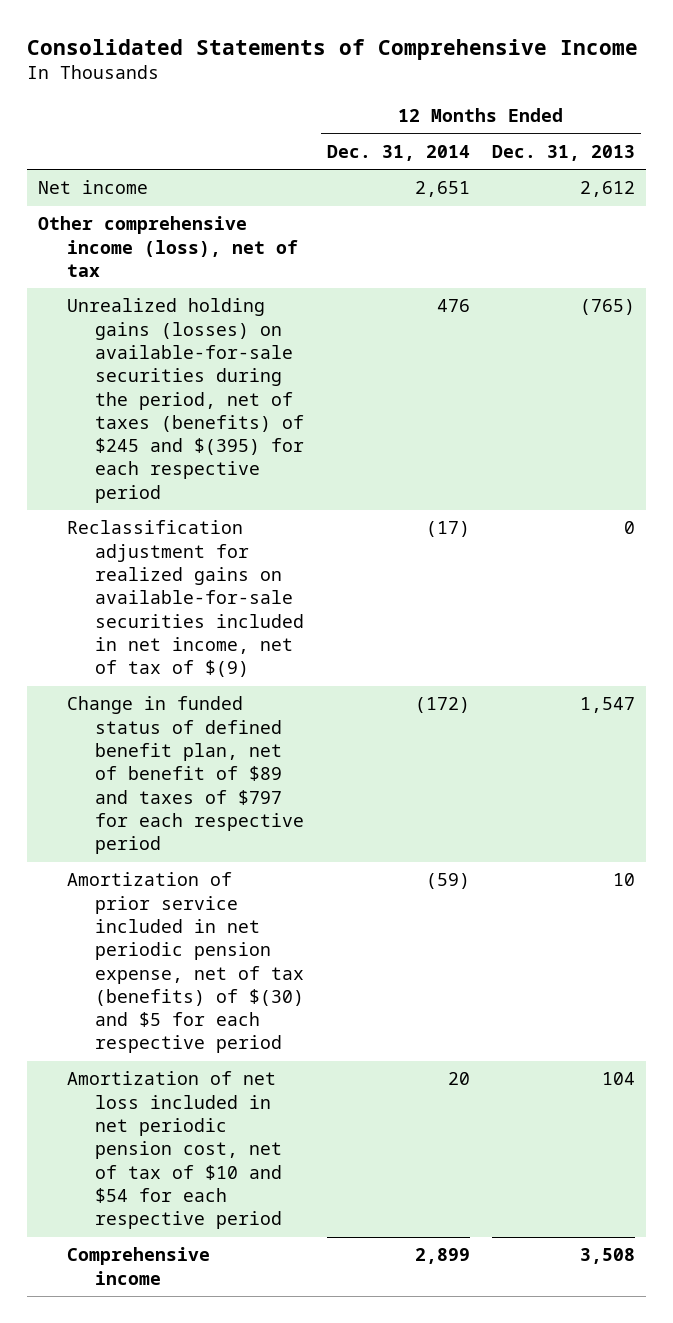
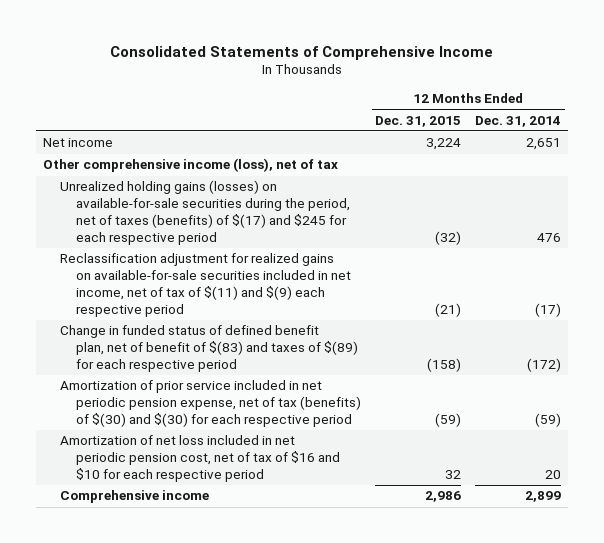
[492,144,636,161] Dec. 31, 2013 -> none
none -> [375,115,462,127] Dec. 31, 2015
[66,298,305,503] Unrealized holding gains (losses) on available-for-sale securities during the period, net of taxes (benefits) of $245 and $(395) for each respective period -> [59,180,351,246] Unrealized holding gains (losses) on available-for-sale securities during the period, net of taxes (benefits) of $(17) and $245 for each respective period
[66,520,305,678] Reclassification adjustment for realized gains on available-for-sale securities included in net income, net of tax of $(9) -> [59,253,352,318] Reclassification adjustment for realized gains on available-for-sale securities included in net income, net of tax of $(11) and $(9) each respective period
[66,696,305,855] Change in funded status of defined benefit plan, net of benefit of $89 and taxes of $797 for each respective period -> [59,325,359,373] Change in funded status of defined benefit plan, net of benefit of $(83) and taxes of $(89) for each respective period
[66,872,305,1054] Amortization of prior service included in net periodic pension expense, net of tax (benefits) of $(30) and $5 for each respective period -> [59,380,362,428] Amortization of prior service included in net periodic pension expense, net of tax (benefits) of $(30) and $(30) for each respective period
[66,1071,283,1230] Amortization of net loss included in net periodic pension cost, net of tax of $10 and $54 for each respective period -> [59,435,341,483] Amortization of net loss included in net periodic pension cost, net of tax of $16 and $10 for each respective period

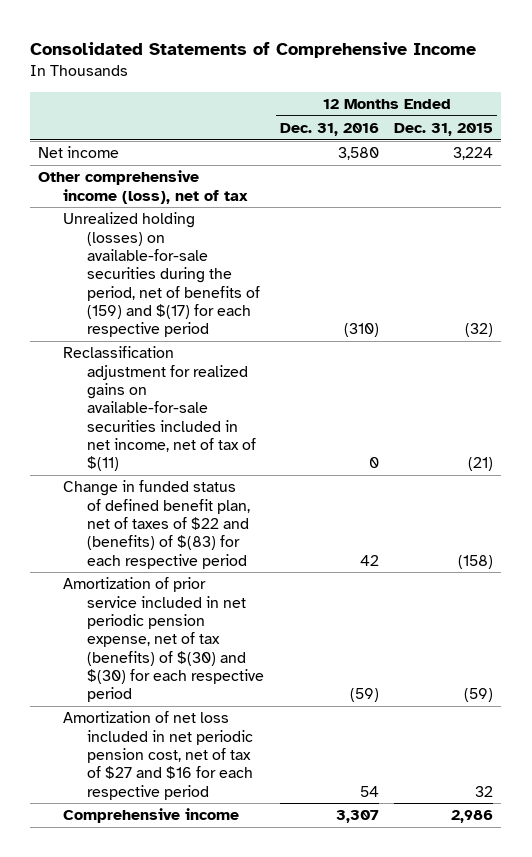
[475,115,562,127] Dec. 31, 2014 -> none
none -> [279,122,379,136] Dec. 31, 2016
[59,180,351,246] Unrealized holding gains (losses) on available-for-sale securities during the period, net of taxes (benefits) of $(17) and $245 for each respective period -> [62,212,260,338] Unrealized holding (losses) on available-for-sale securities during the period, net of benefits of (159) and $(17) for each respective period
[59,253,352,318] Reclassification adjustment for realized gains on available-for-sale securities included in net income, net of tax of $(11) and $(9) each respective period -> [62,346,256,472] Reclassification adjustment for realized gains on available-for-sale securities included in net income, net of tax of $(11)
[59,325,359,373] Change in funded status of defined benefit plan, net of benefit of $(83) and taxes of $(89) for each respective period -> [62,480,250,569] Change in funded status of defined benefit plan, net of taxes of $22 and (benefits) of $(83) for each respective period
[59,435,341,483] Amortization of net loss included in net periodic pension cost, net of tax of $16 and $10 for each respective period -> [62,711,253,800] Amortization of net loss included in net periodic pension cost, net of tax of $27 and $16 for each respective period

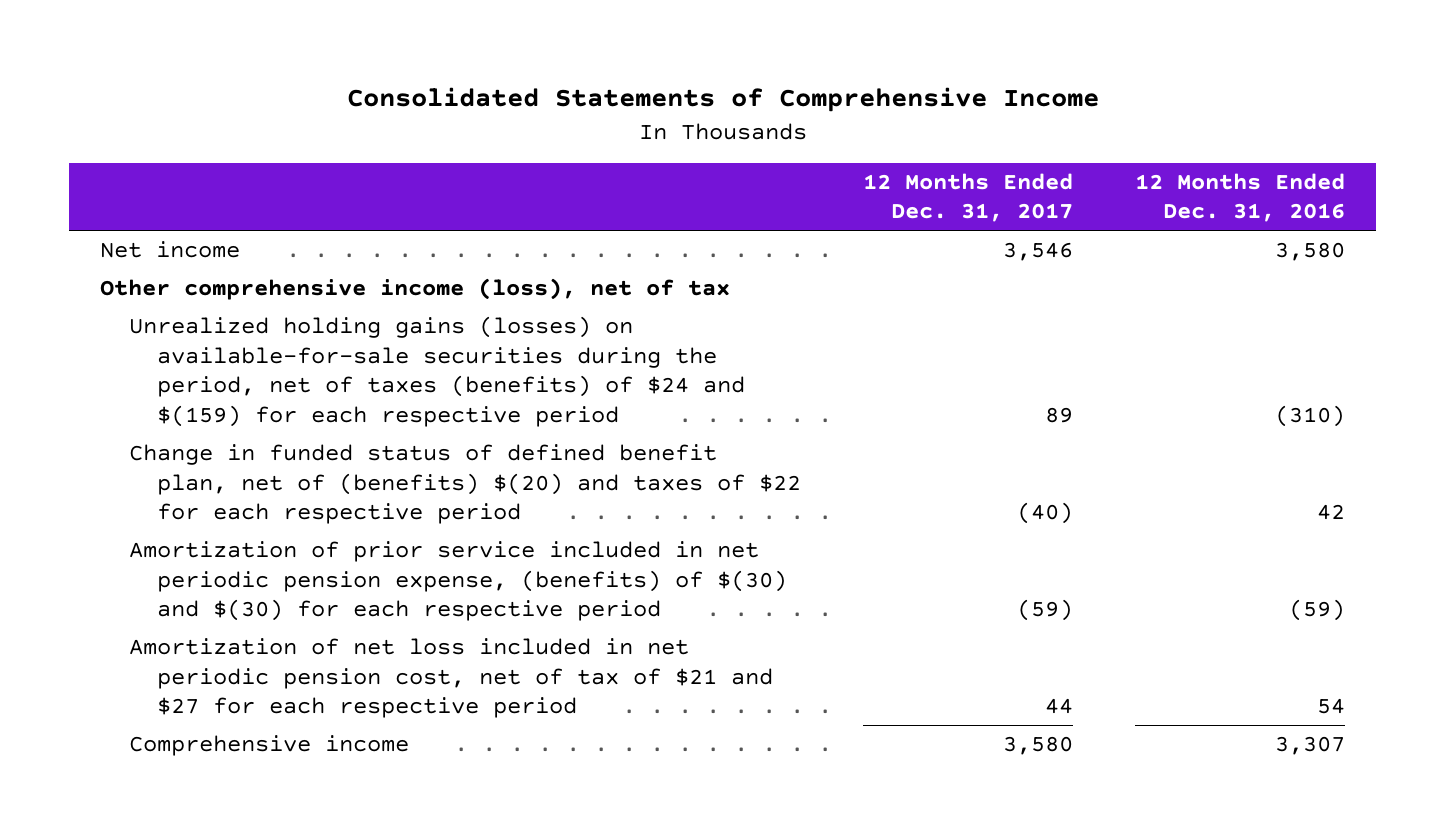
[394,122,494,136] Dec. 31, 2015 -> none
none -> [863,172,1074,223] 12 Months Ended Dec. 31, 2017
[62,346,256,472] Reclassification adjustment for realized gains on available-for-sale securities included in net income, net of tax of $(11) -> none
[62,212,260,338] Unrealized holding (losses) on available-for-sale securities during the period, net of benefits of (159) and $(17) for each respective period -> [128,316,746,427] Unrealized holding gains (losses) on available-for-sale securities during the period, net of taxes (benefits) of $24 and $(159) for each respective period
[62,480,250,569] Change in funded status of defined benefit plan, net of taxes of $22 and (benefits) of $(83) for each respective period -> [128,444,802,525] Change in funded status of defined benefit plan, net of (benefits) $(20) and taxes of $22 for each respective period
[62,577,264,703] Amortization of prior service included in net periodic pension expense, net of tax (benefits) of $(30) and $(30) for each respective period -> [128,541,788,622] Amortization of prior service included in net periodic pension expense, (benefits) of $(30) and $(30) for each respective period
[62,711,253,800] Amortization of net loss included in net periodic pension cost, net of tax of $27 and $16 for each respective period -> [128,638,774,719] Amortization of net loss included in net periodic pension cost, net of tax of $21 and $27 for each respective period

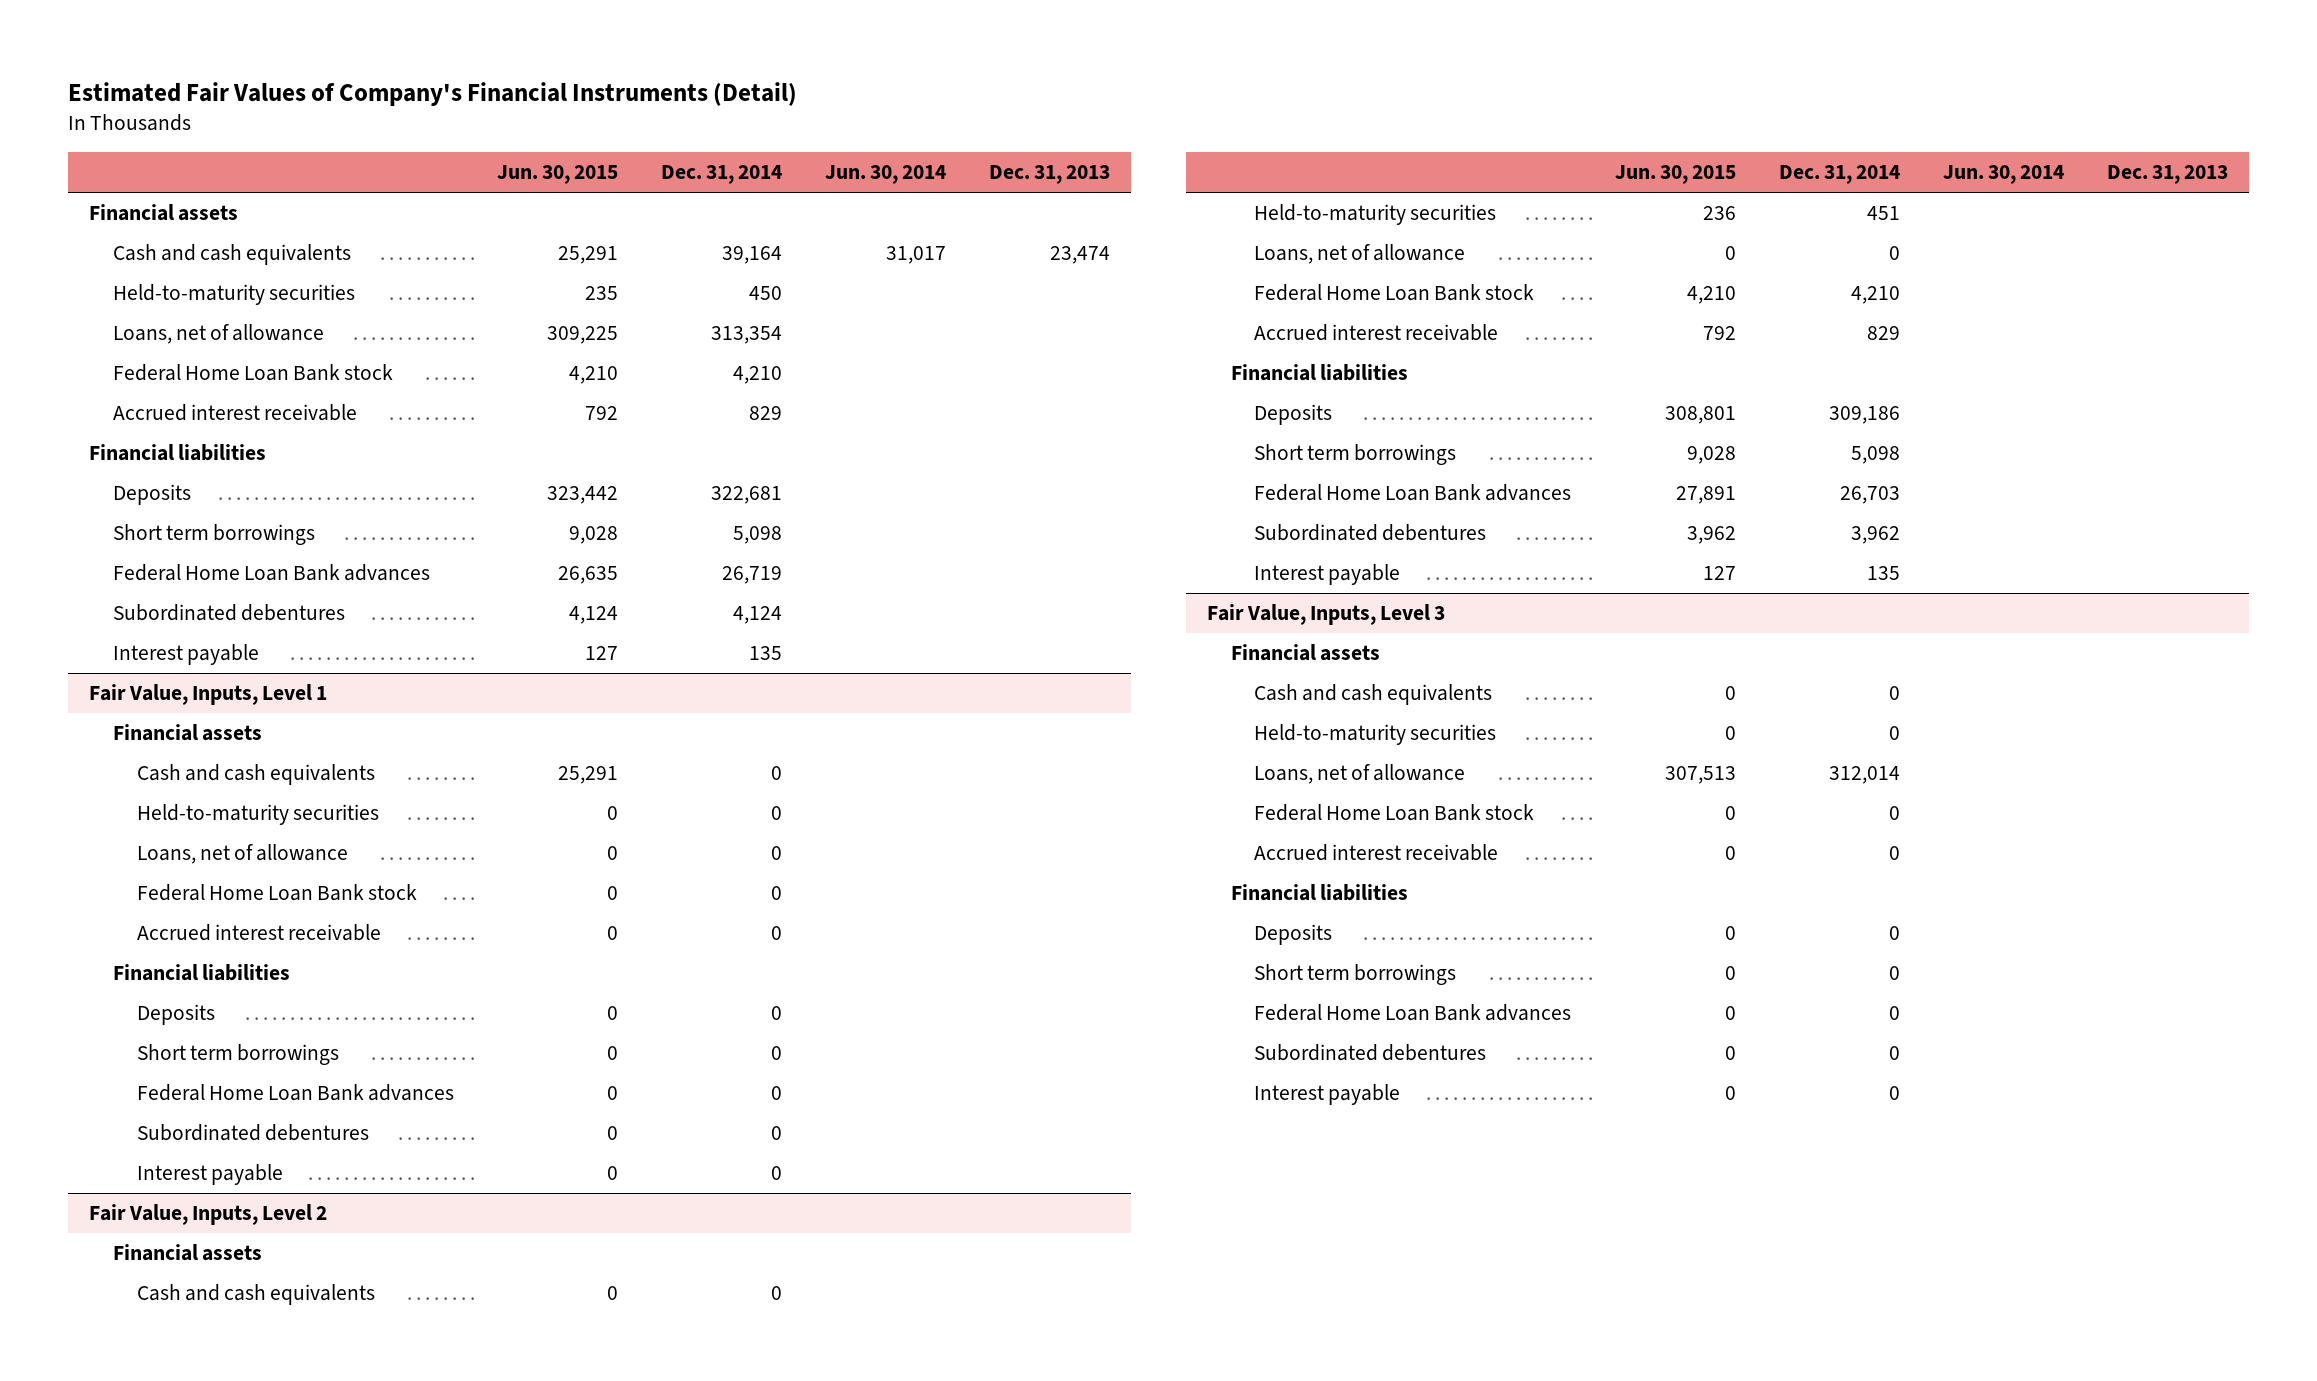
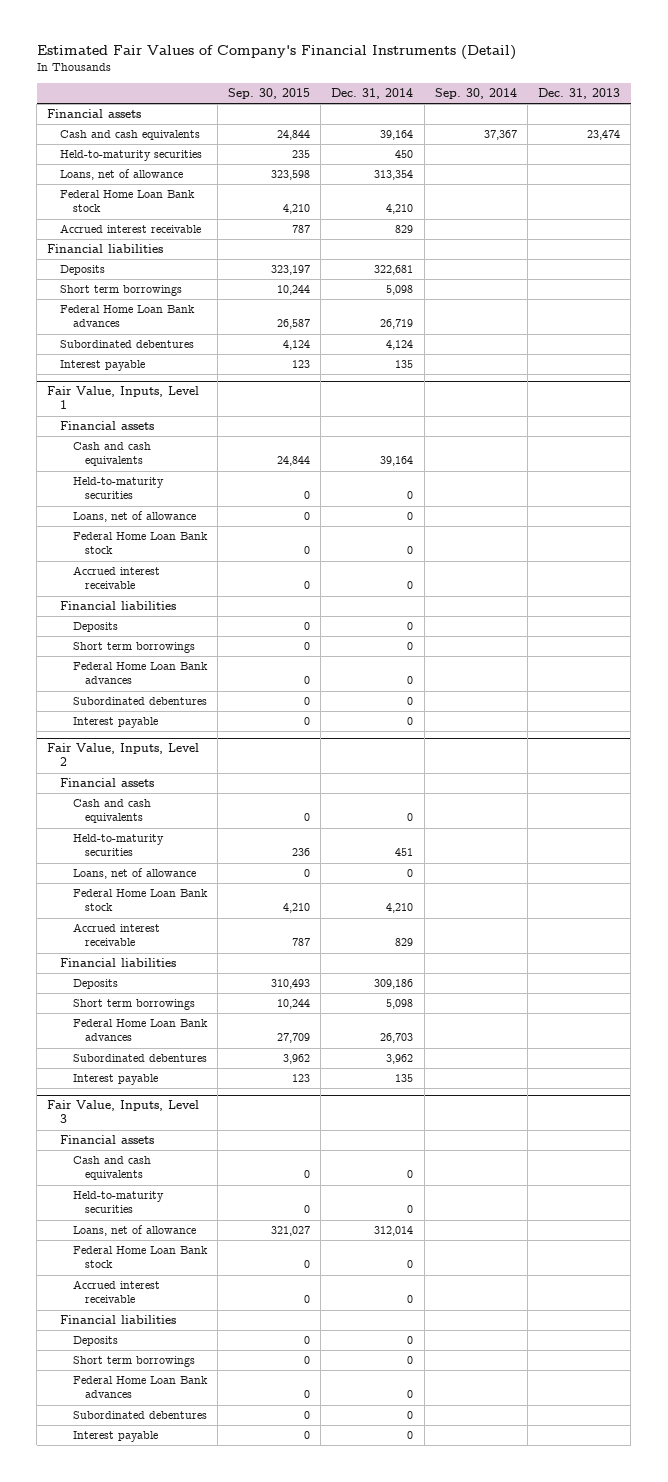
[496,165,618,185] Jun. 30, 2015 -> none
[824,165,946,185] Jun. 30, 2014 -> none
none -> [227,87,310,99] Sep. 30, 2015
none -> [434,87,517,99] Sep. 30, 2014
[770,766,782,781] 0 -> [380,456,414,467] 39,164

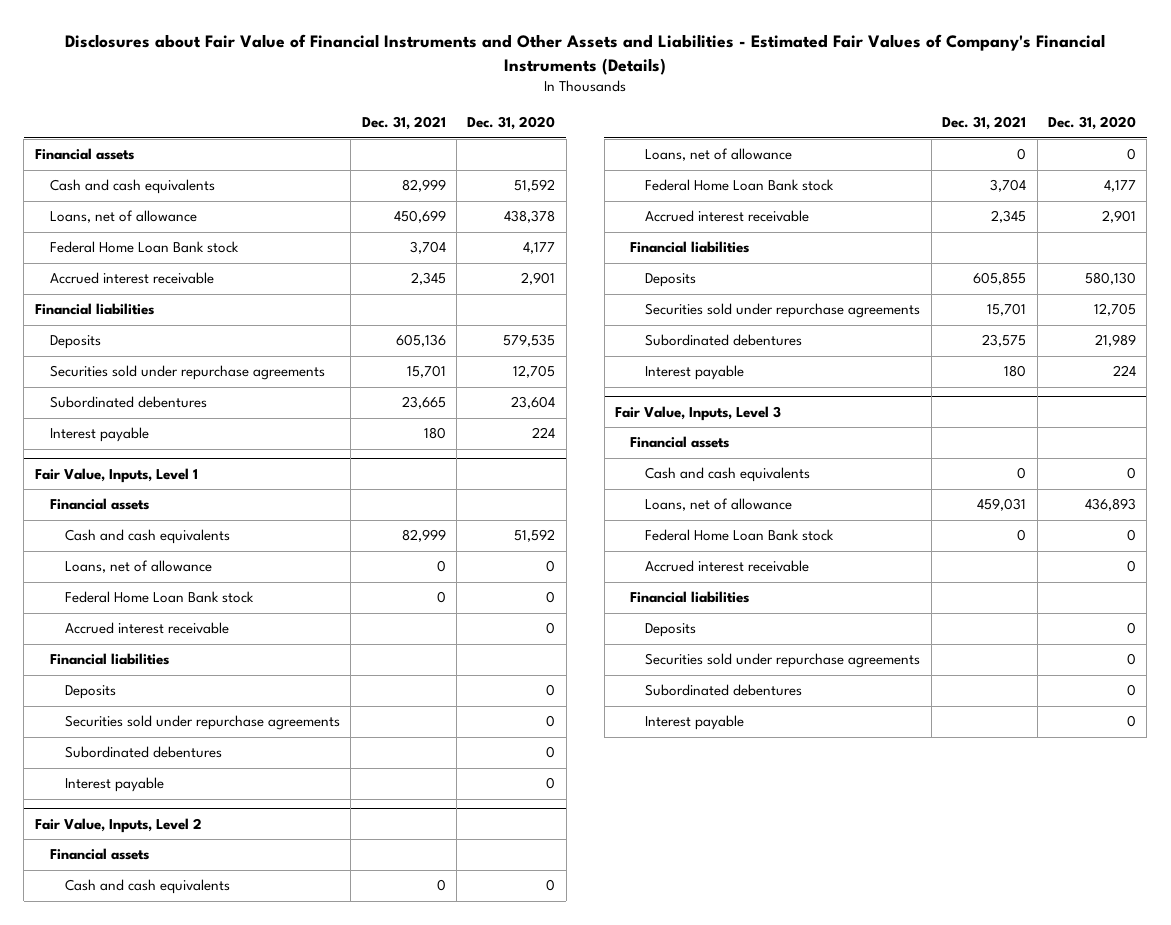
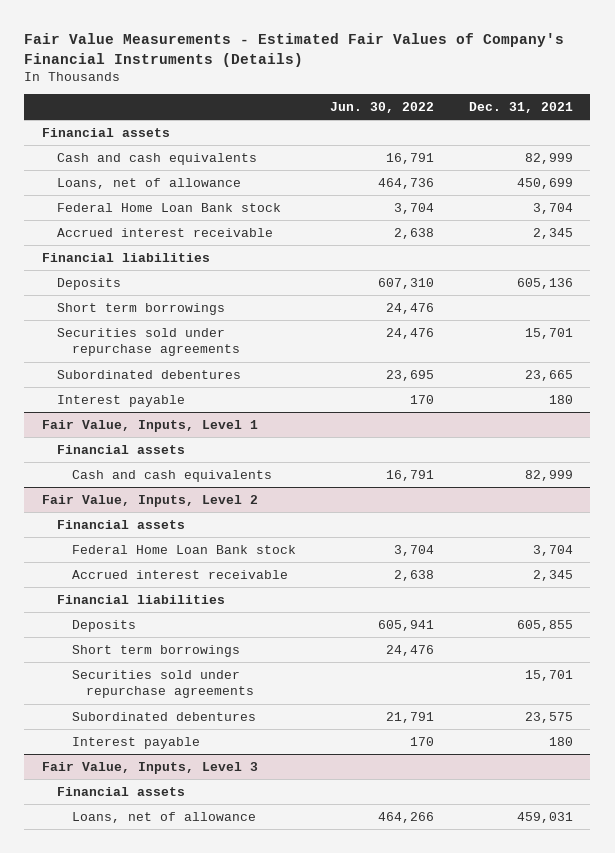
[65,34,1106,75] Disclosures about Fair Value of Financial Instruments and Other Assets and Liabilities - Estimated Fair Values of Company's Financial Instruments (Details) -> [24,33,565,67] Fair Value Measurements - Estimated Fair Values of Company's Financial Instruments (Details)
[467,116,556,131] Dec. 31, 2020 -> none
none -> [330,101,435,113] Jun. 30, 2022
none -> [56,302,225,315] Short term borrowings
[64,560,212,574] Loans, net of allowance -> none
[64,591,254,604] Federal Home Loan Bank stock -> none
[64,622,229,635] Accrued interest receivable -> none
[49,653,169,666] Financial liabilities -> none
[64,685,116,700] Deposits -> none
[64,715,340,731] Securities sold under repurchase agreements -> none
[64,746,222,759] Subordinated debentures -> none
[64,777,164,793] Interest payable -> none
[64,879,230,895] Cash and cash equivalents -> none
[645,148,793,162] Loans, net of allowance -> none
none -> [71,644,240,657] Short term borrowings
[645,467,811,483] Cash and cash equivalents -> none
[645,529,835,542] Federal Home Loan Bank stock -> none
[645,560,810,573] Accrued interest receivable -> none
[630,591,750,604] Financial liabilities -> none
[645,623,697,638] Deposits -> none
[645,653,921,669] Securities sold under repurchase agreements -> none
[645,684,803,697] Subordinated debentures -> none
[645,715,745,731] Interest payable -> none

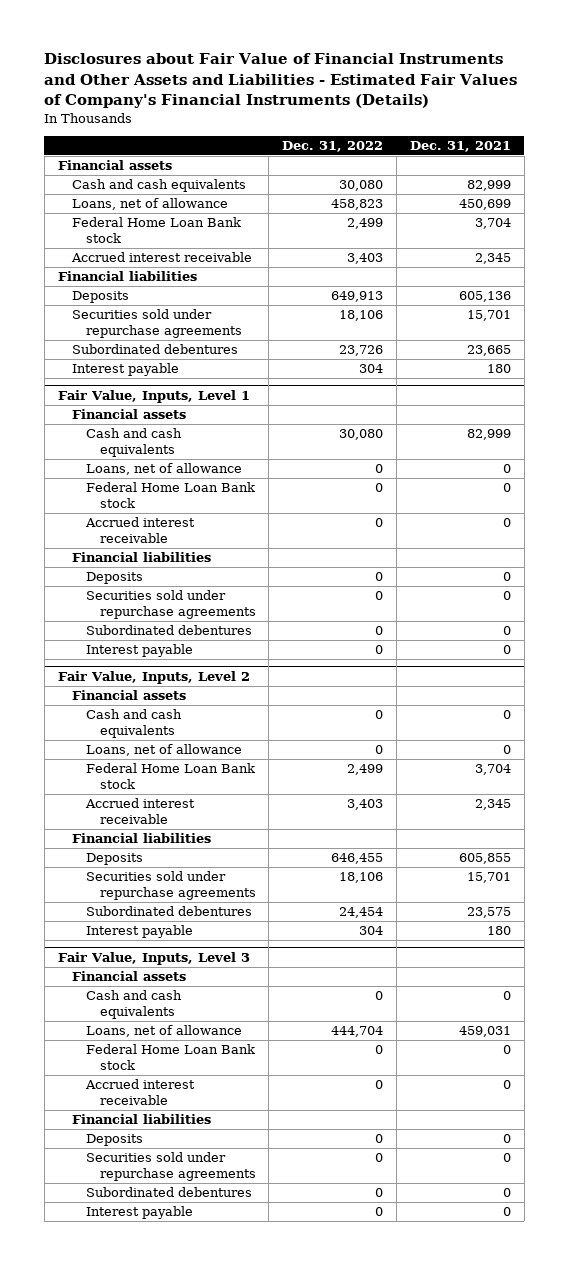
[24,33,565,67] Fair Value Measurements - Estimated Fair Values of Company's Financial Instruments (Details) -> [44,53,518,109] Disclosures about Fair Value of Financial Instruments and Other Assets and Liabilities - Estimated Fair Values of Company's Financial Instruments (Details)
[330,101,435,113] Jun. 30, 2022 -> none
none -> [282,141,384,153] Dec. 31, 2022
[56,302,225,315] Short term borrowings -> none
none -> [85,463,242,476] Loans, net of allowance
none -> [85,482,255,508] Federal Home Loan Bank stock
none -> [84,517,195,543] Accrued interest receivable
none -> [71,552,211,563] Financial liabilities
none -> [85,572,143,585] Deposits
none -> [85,590,256,619] Securities sold under repurchase agreements
none -> [85,625,252,636] Subordinated debentures
none -> [85,644,193,658] Interest payable
none -> [85,709,182,738] Cash and cash equivalents
none -> [85,744,242,757] Loans, net of allowance
[71,644,240,657] Short term borrowings -> none
none -> [85,990,182,1019] Cash and cash equivalents
none -> [85,1044,255,1070] Federal Home Loan Bank stock
none -> [84,1079,195,1105] Accrued interest receivable
none -> [71,1114,211,1125] Financial liabilities
none -> [85,1134,143,1147] Deposits
none -> [85,1152,256,1181] Securities sold under repurchase agreements
none -> [85,1187,252,1198] Subordinated debentures
none -> [85,1206,193,1220] Interest payable

